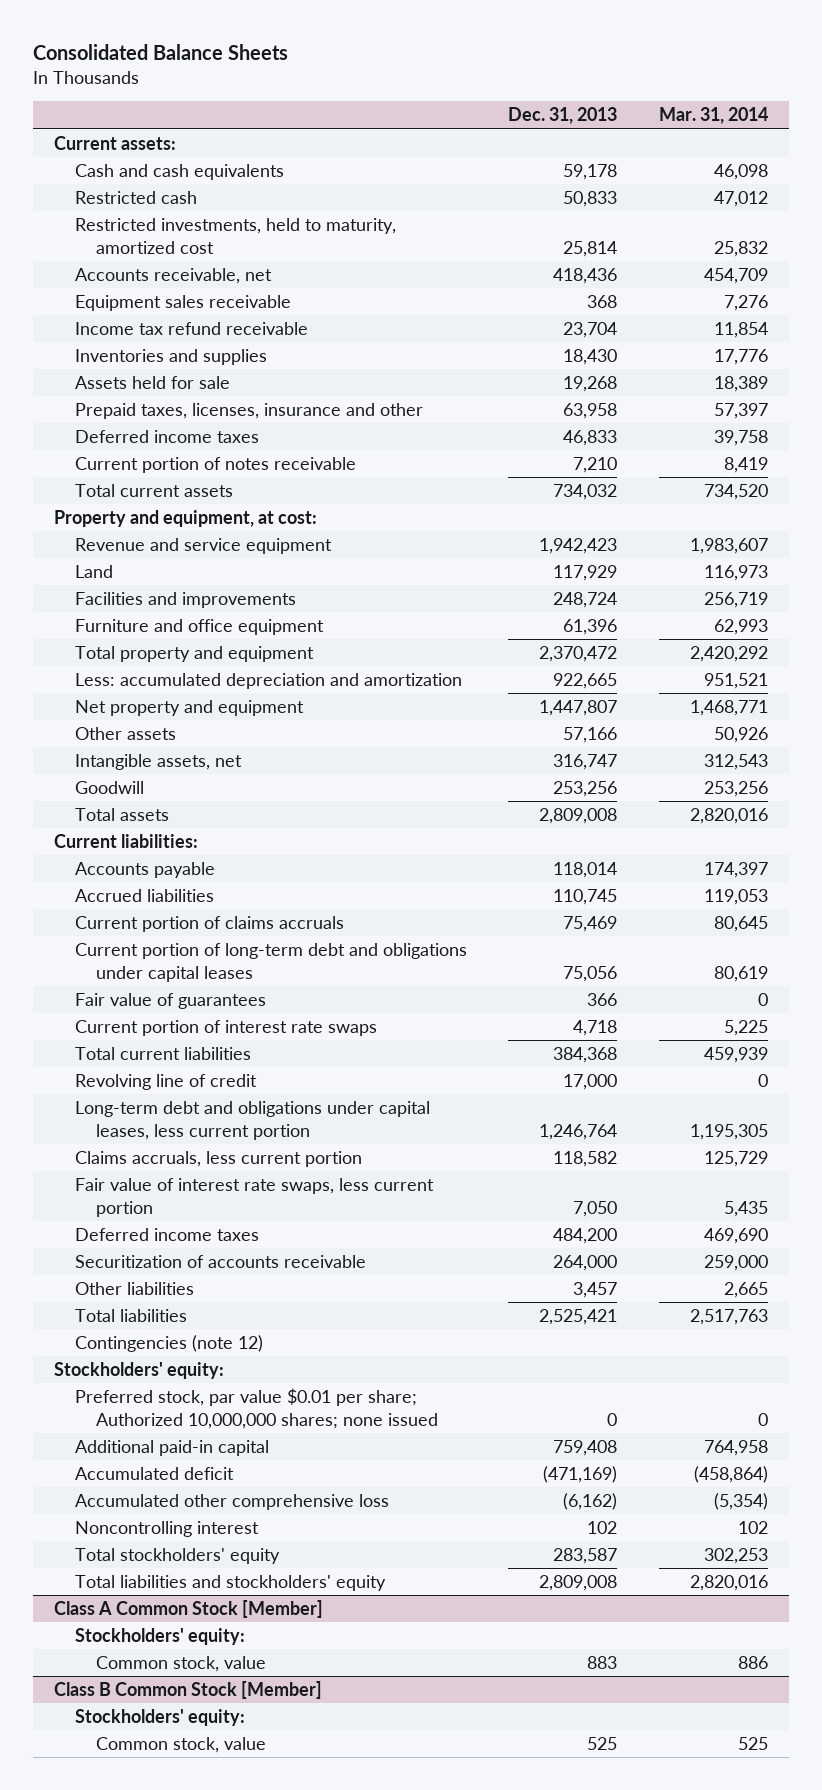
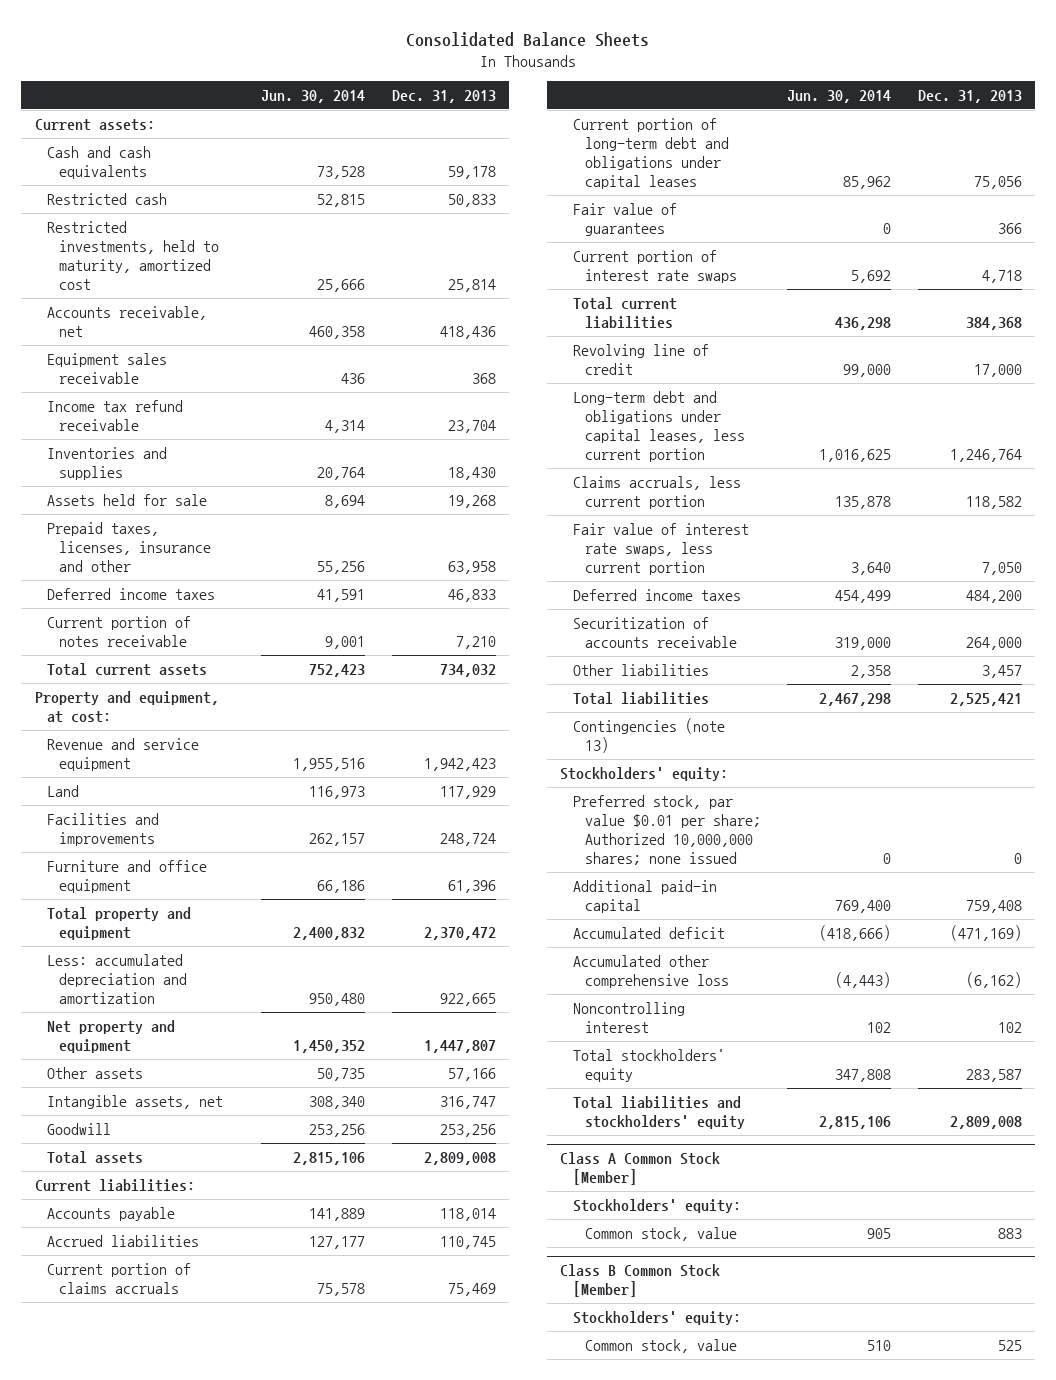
[659,107,769,125] Mar. 31, 2014 -> none
none -> [261,89,366,103] Jun. 30, 2014
[74,1334,263,1352] Contingencies (note 12) -> [572,717,725,753] Contingencies (note 13)

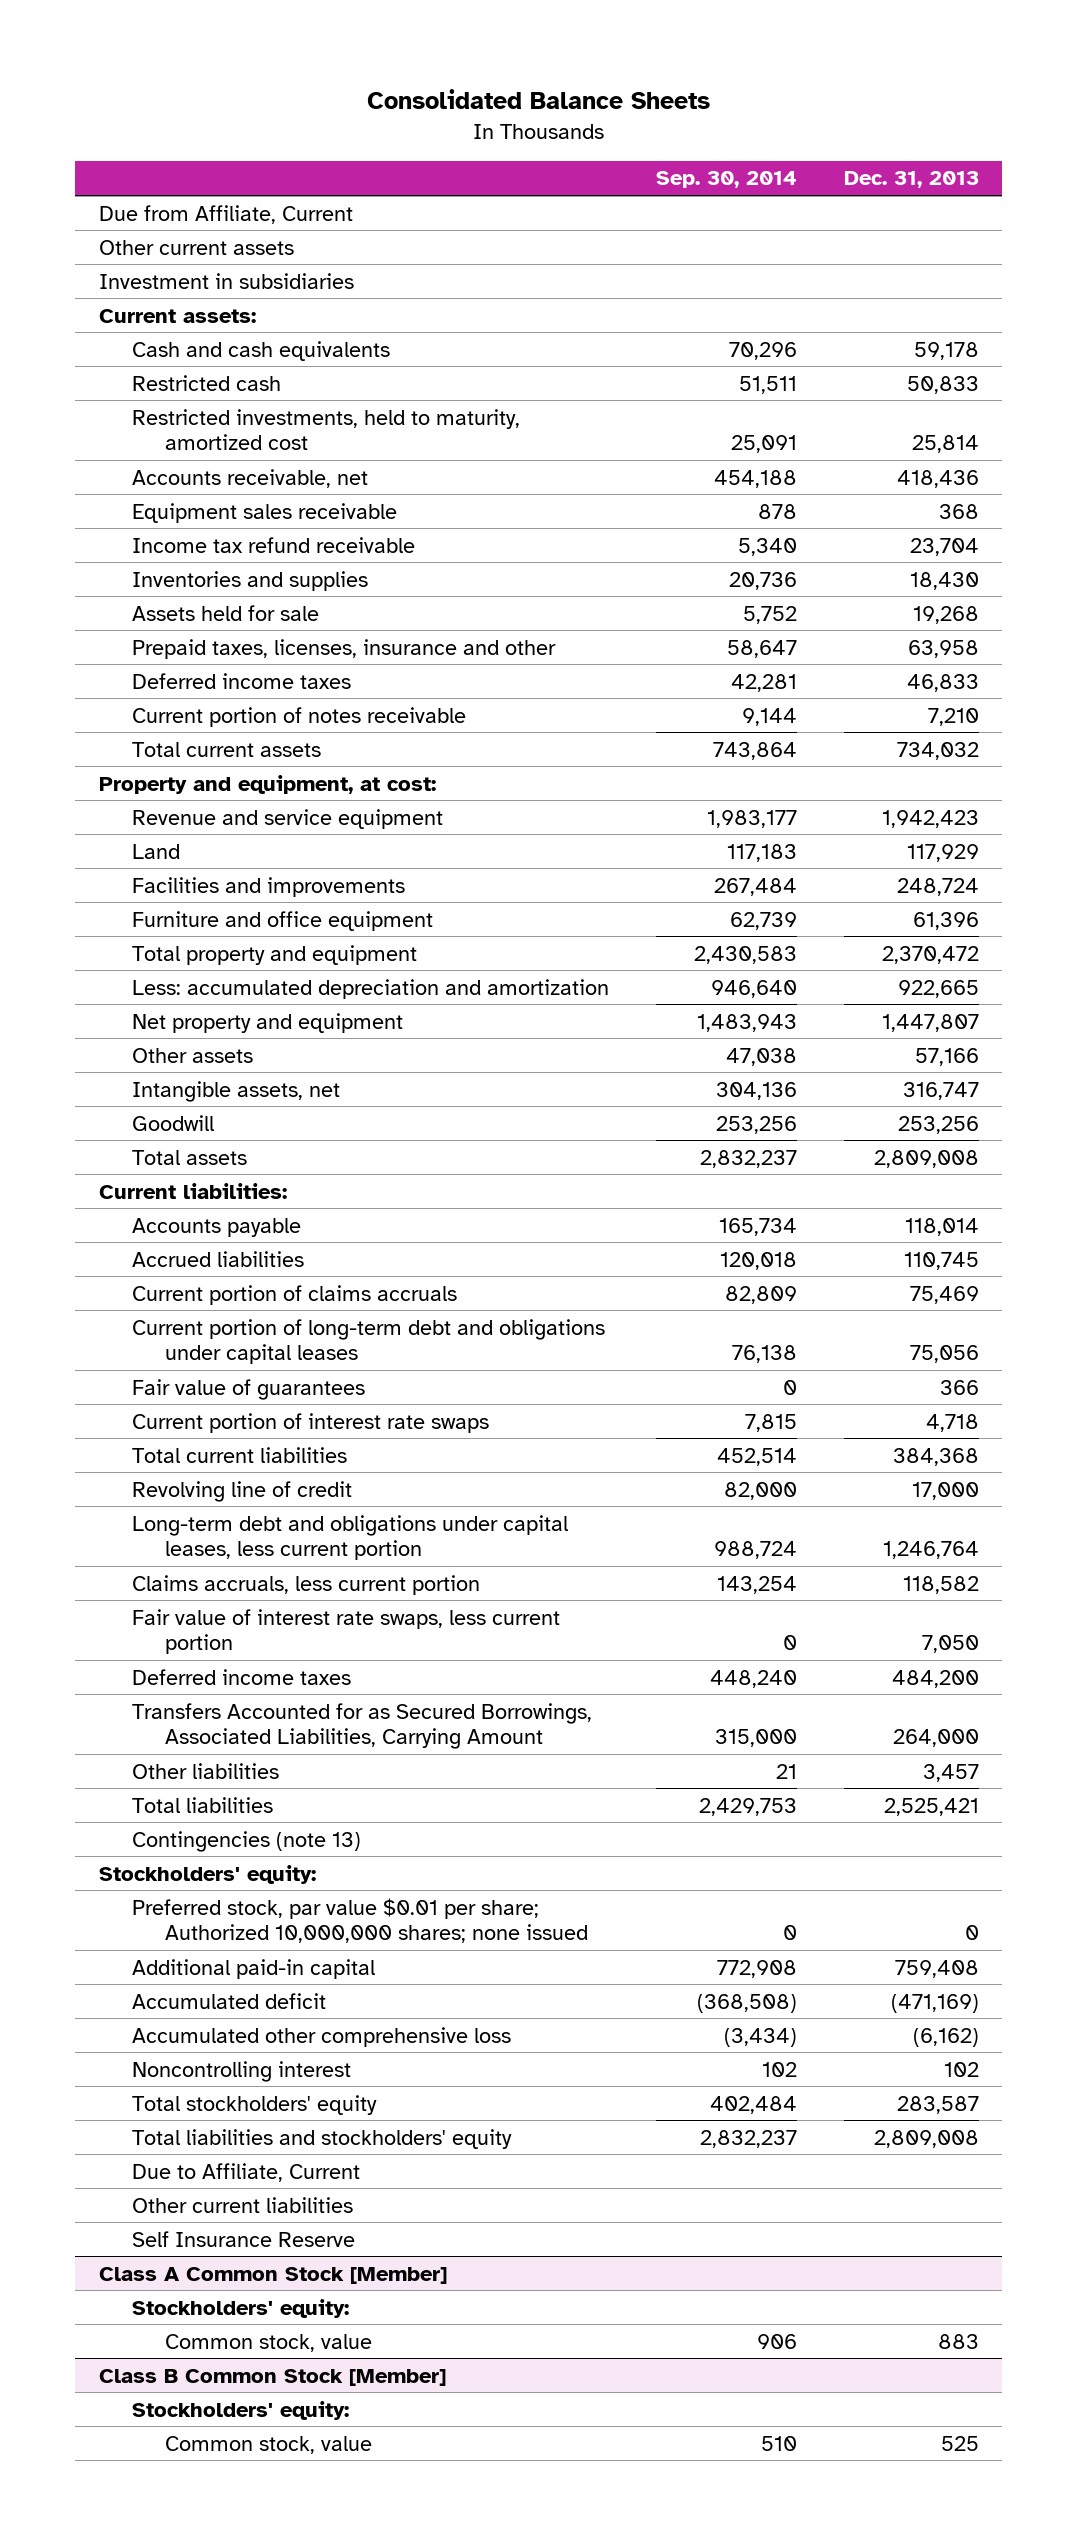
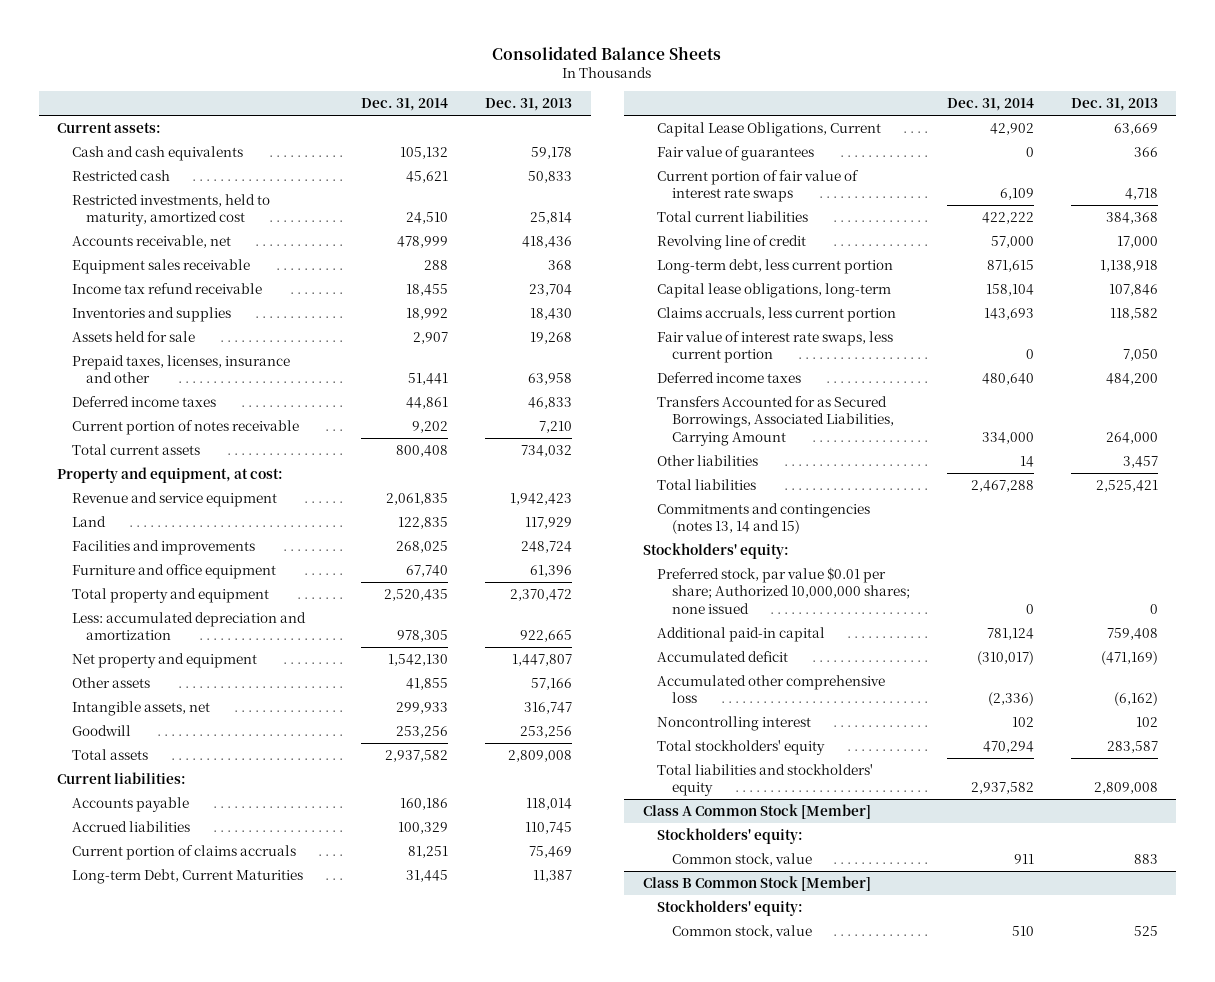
[655,171,797,189] Sep. 30, 2014 -> none
none -> [361,98,449,112] Dec. 31, 2014
[98,204,353,224] Due from Affiliate, Current -> none
[98,239,294,255] Other current assets -> none
[98,272,354,289] Investment in subsidiaries -> none
[131,1318,605,1364] Current portion of long-term debt and obligations under capital leases -> none
none -> [71,868,303,884] Long-term Debt, Current Maturities
none -> [657,121,882,137] Capital Lease Obligations, Current
[131,1412,489,1433] Current portion of interest rate swaps -> [657,169,860,203] Current portion of fair value of interest rate swaps
[131,1514,568,1560] Long-term debt and obligations under capital leases, less current portion -> [657,258,894,274] Long-term debt, less current portion
[882,1540,979,1559] 1,246,764 -> [1099,259,1158,272] 1,138,918
none -> [657,282,892,298] Capital lease obligations, long-term
[131,1830,361,1852] Contingencies (note 13) -> [657,502,871,535] Commitments and contingencies (notes 13, 14 and 15)
[131,2162,360,2182] Due to Affiliate, Current -> none
[131,2196,353,2213] Other current liabilities -> none
[131,2230,355,2247] Self Insurance Reserve -> none

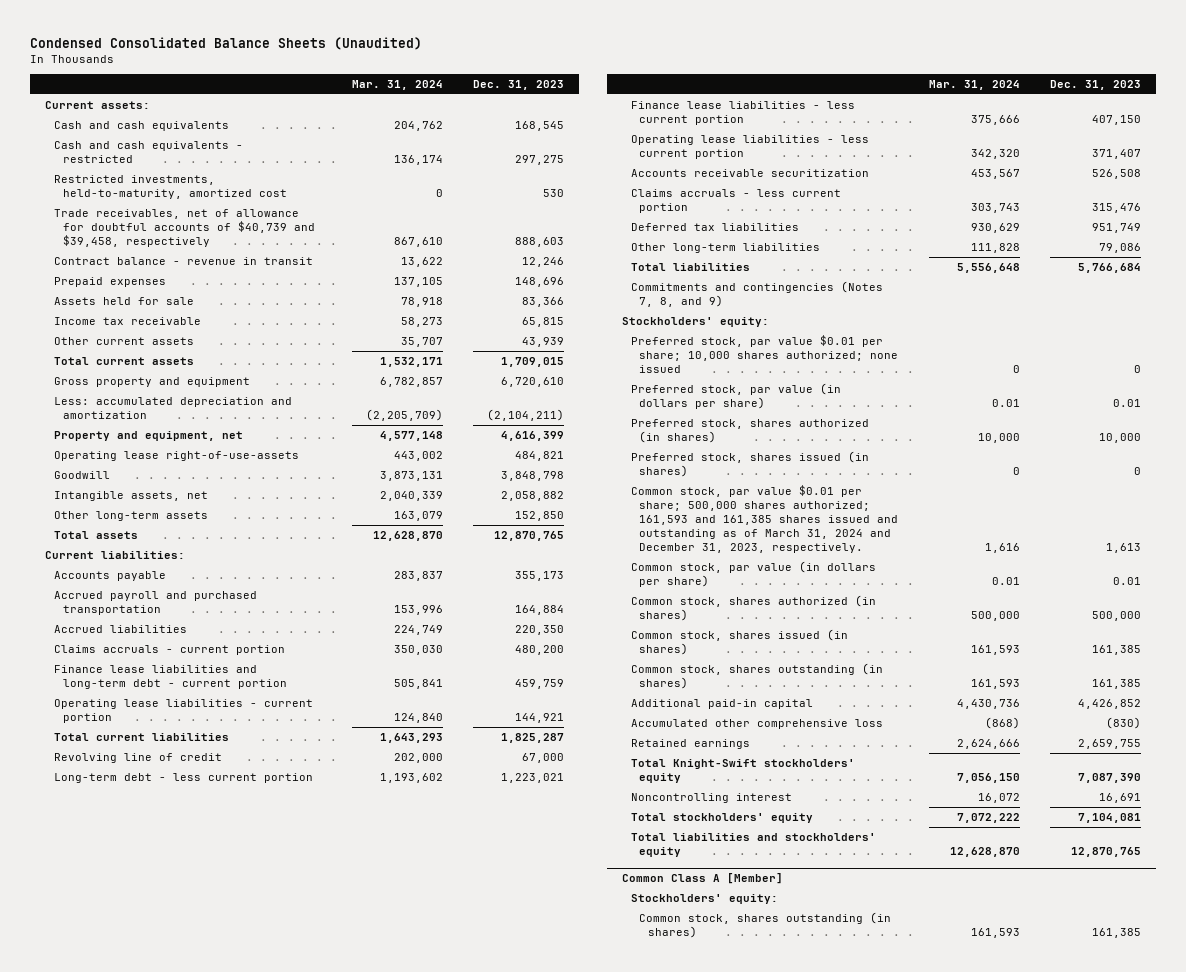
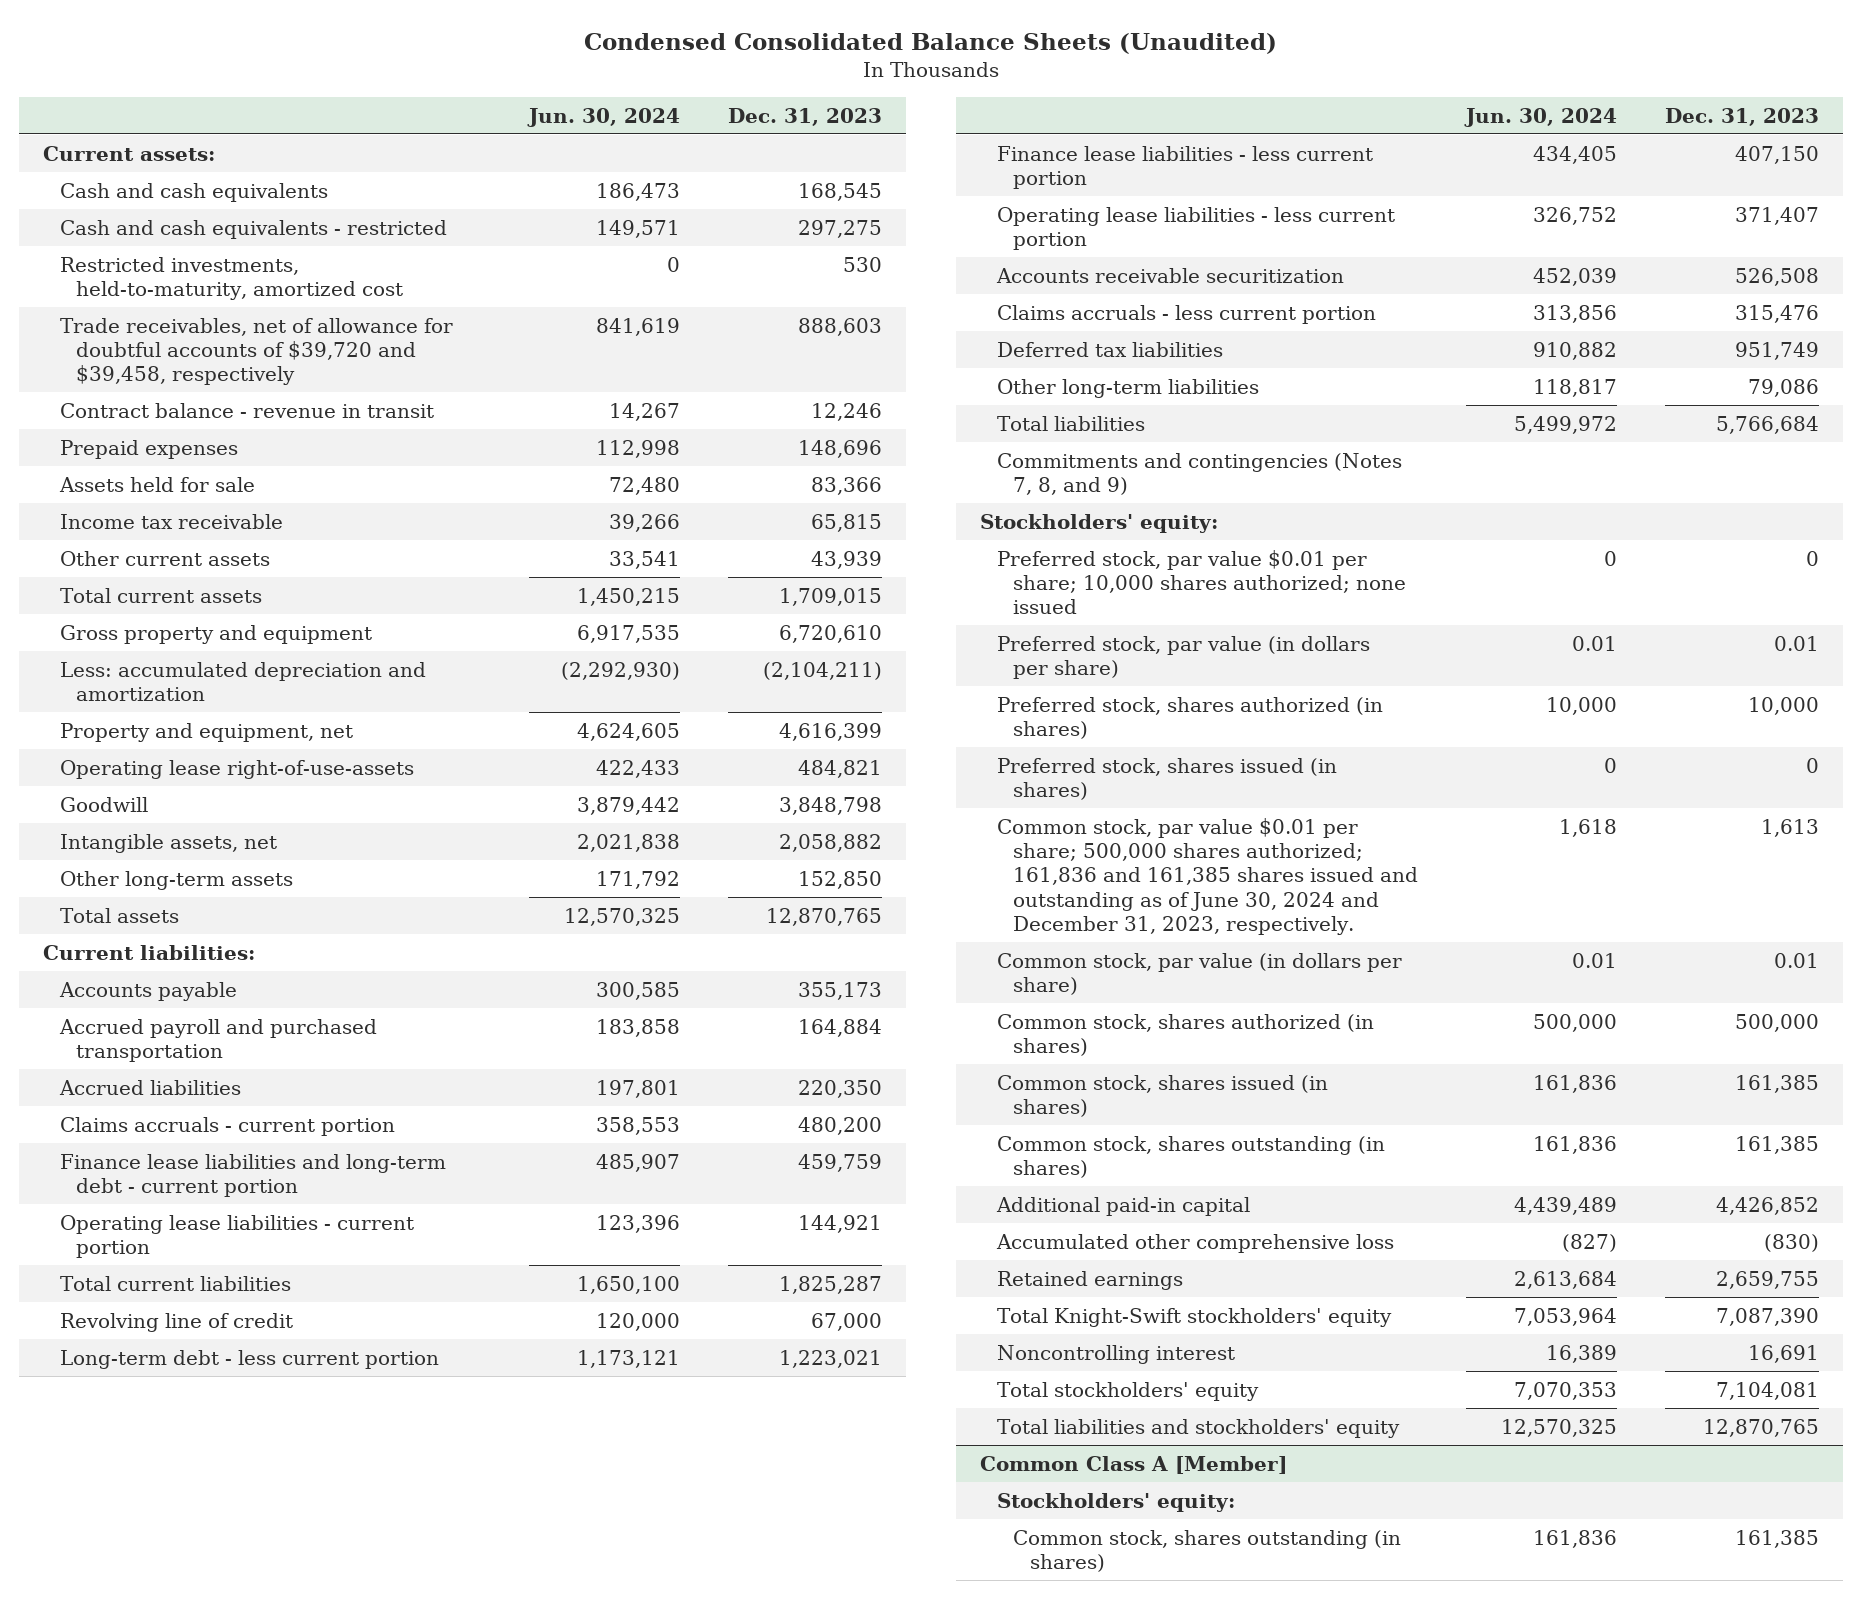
[351,79,443,90] Mar. 31, 2024 -> none
none -> [527,107,681,127] Jun. 30, 2024
[54,209,315,248] Trade receivables, net of allowance for doubtful accounts of $40,739 and $39,458, respectively -> [59,317,453,386] Trade receivables, net of allowance for doubtful accounts of $39,720 and $39,458, respectively
[630,485,899,554] Common stock, par value $0.01 per share; 500,000 shares authorized; 161,593 and 161,385 shares issued and outstanding as of March 31, 2024 and December 31, 2023, respectively. -> [996,817,1419,936] Common stock, par value $0.01 per share; 500,000 shares authorized; 161,836 and 161,385 shares issued and outstanding as of June 30, 2024 and December 31, 2023, respectively.

